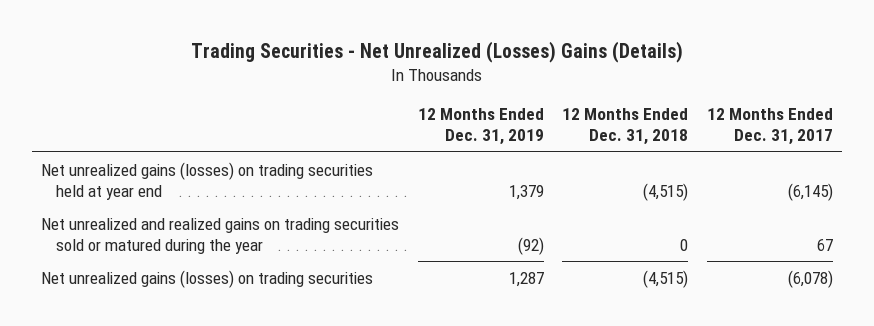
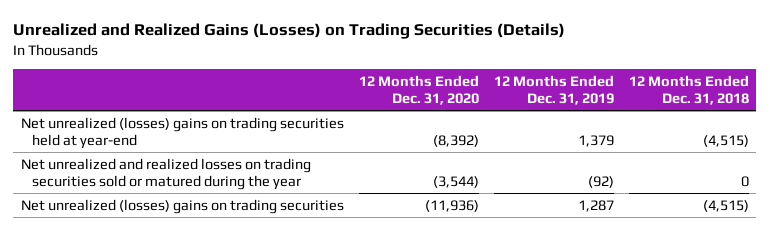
[190,40,683,63] Trading Securities - Net Unrealized (Losses) Gains (Details) -> [13,23,566,40] Unrealized and Realized Gains (Losses) on Trading Securities (Details)
[706,108,833,146] 12 Months Ended Dec. 31, 2017 -> none
none -> [358,74,479,105] 12 Months Ended Dec. 31, 2020
[41,161,374,200] Net unrealized gains (losses) on trading securities held at year end -> [20,116,344,149] Net unrealized (losses) gains on trading securities held at year-end
[41,217,400,254] Net unrealized and realized gains on trading securities sold or matured during the year -> [20,157,311,190] Net unrealized and realized losses on trading securities sold or matured during the year
[41,269,374,288] Net unrealized gains (losses) on trading securities -> [20,198,344,214] Net unrealized (losses) gains on trading securities

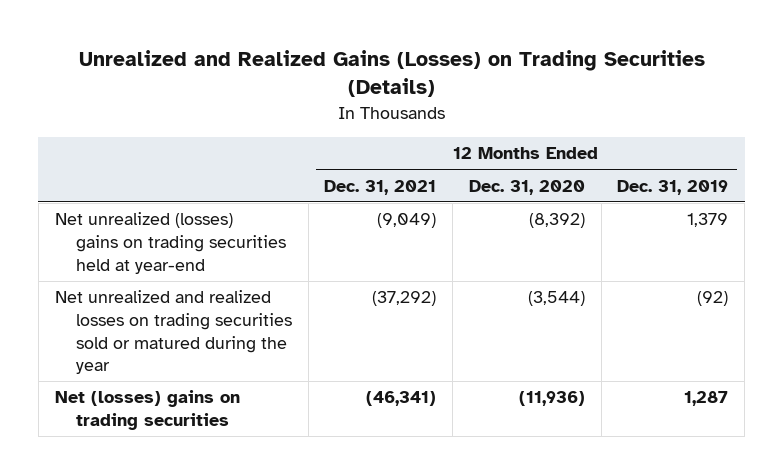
[628,74,749,105] 12 Months Ended Dec. 31, 2018 -> none
none -> [324,179,437,195] Dec. 31, 2021
[20,198,344,214] Net unrealized (losses) gains on trading securities -> [54,390,240,430] Net (losses) gains on trading securities

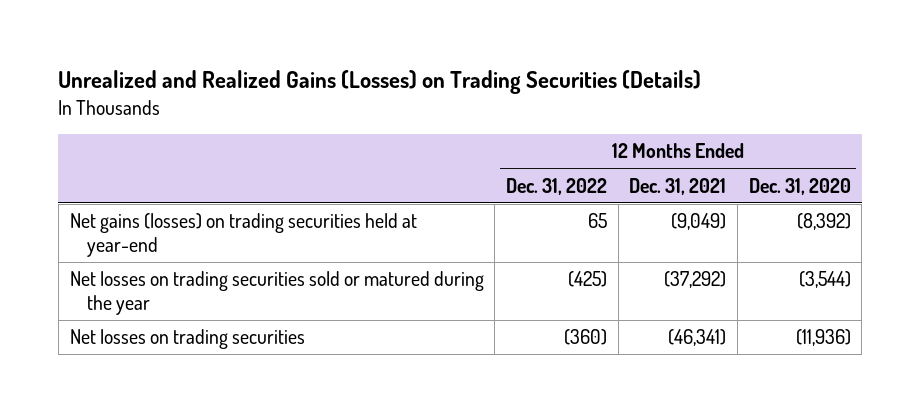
[617,179,729,195] Dec. 31, 2019 -> none
none -> [505,177,607,195] Dec. 31, 2022
[54,212,286,274] Net unrealized (losses) gains on trading securities held at year-end -> [69,213,417,257] Net gains (losses) on trading securities held at year-end
[54,290,292,375] Net unrealized and realized losses on trading securities sold or matured during the year -> [69,271,484,315] Net losses on trading securities sold or matured during the year
[54,390,240,430] Net (losses) gains on trading securities -> [69,329,305,350] Net losses on trading securities

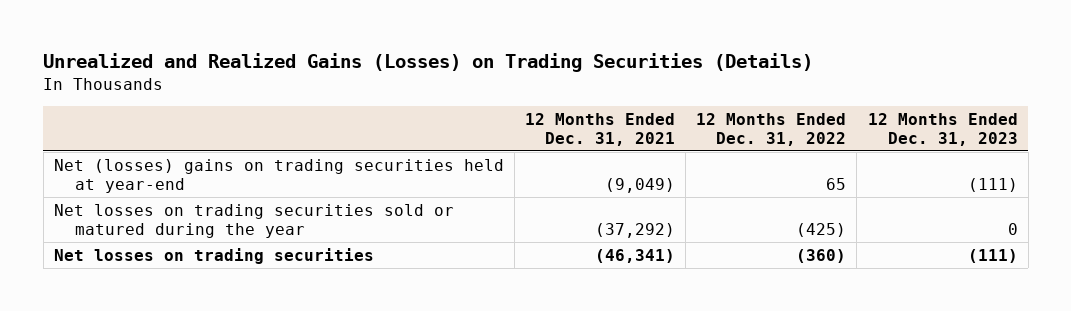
[748,177,851,195] Dec. 31, 2020 -> none
none -> [867,112,1018,146] 12 Months Ended Dec. 31, 2023
[69,213,417,257] Net gains (losses) on trading securities held at year-end -> [53,158,504,194] Net (losses) gains on trading securities held at year-end

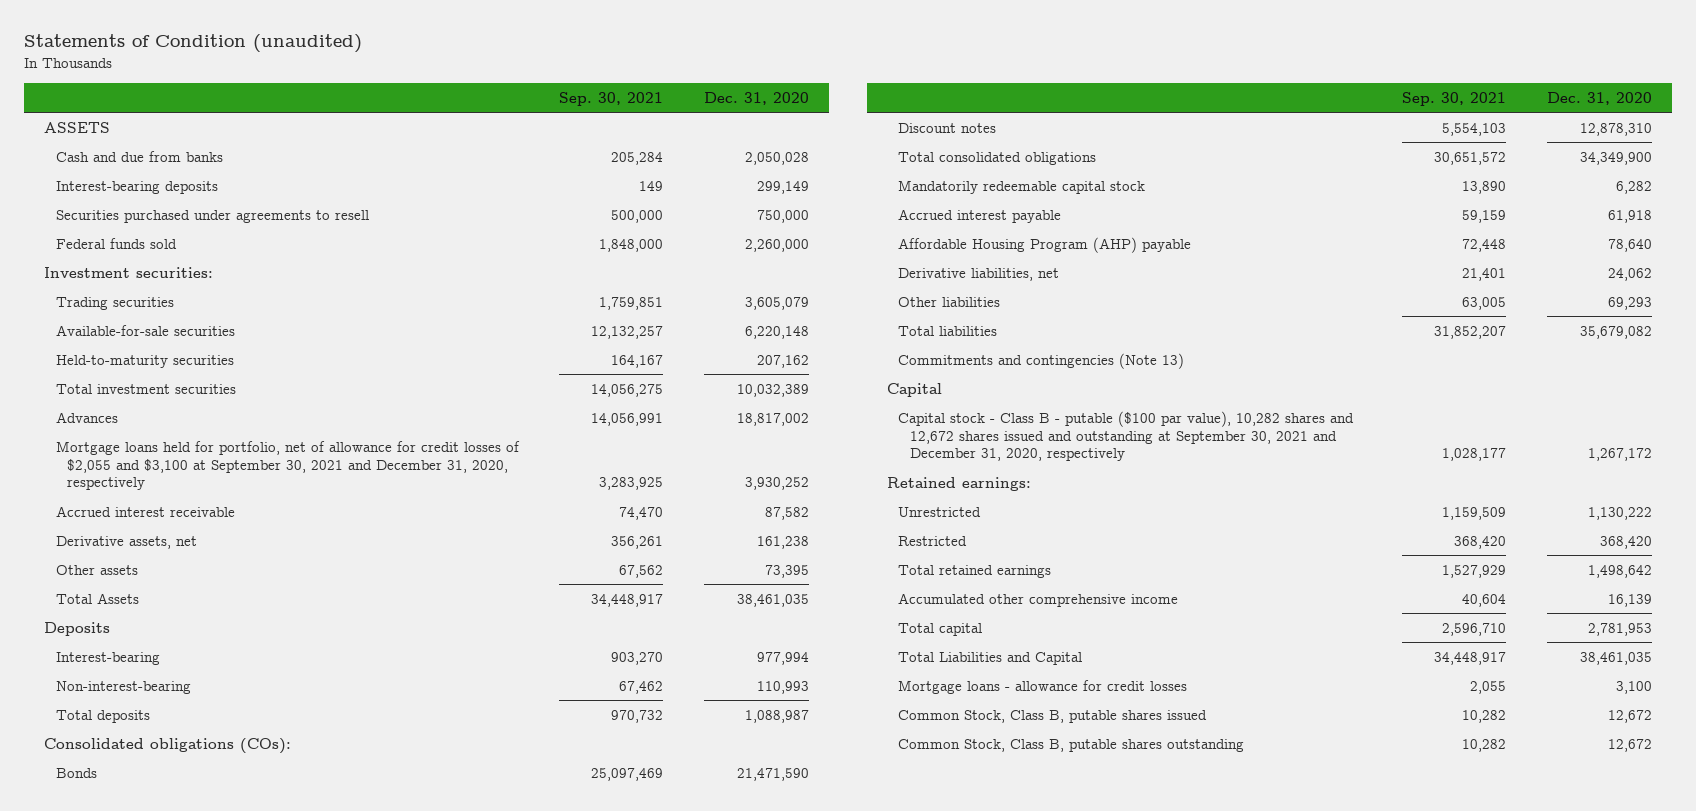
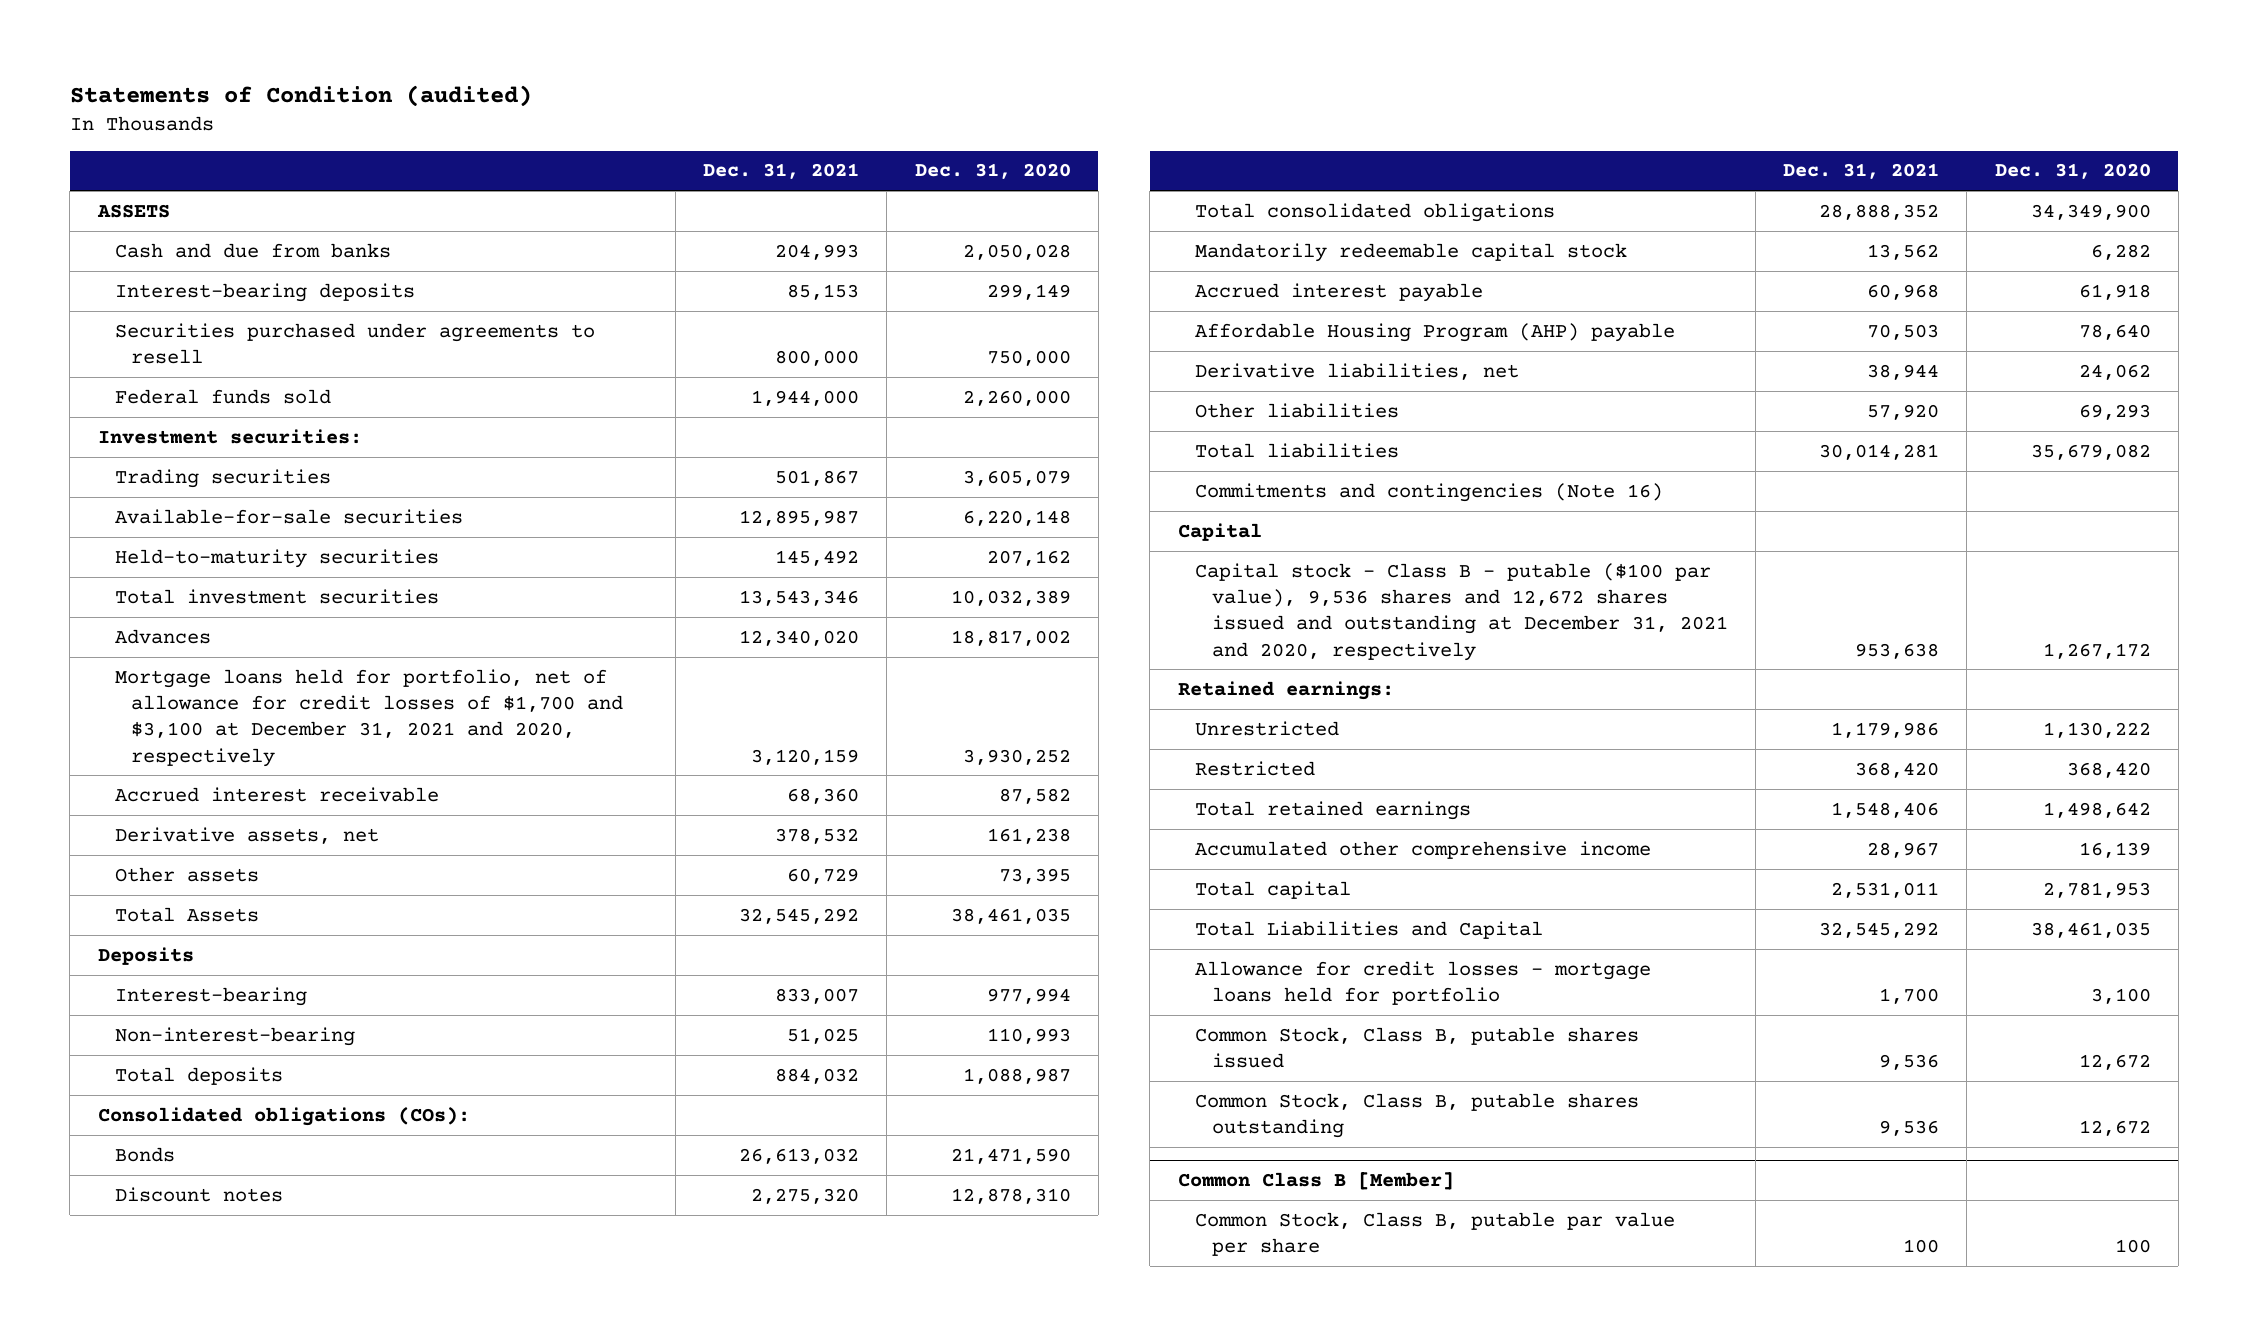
[24,34,363,54] Statements of Condition (unaudited) -> [69,85,532,108] Statements of Condition (audited)
[559,91,664,106] Sep. 30, 2021 -> none
none -> [703,163,860,180] Dec. 31, 2021
[55,440,520,491] Mortgage loans held for portfolio, net of allowance for credit losses of $2,055 and $3,100 at September 30, 2021 and December 31, 2020, respectively -> [114,668,624,767] Mortgage loans held for portfolio, net of allowance for credit losses of $1,700 and $3,100 at December 31, 2021 and 2020, respectively
[898,352,1185,369] Commitments and contingencies (Note 13) -> [1194,482,1663,502] Commitments and contingencies (Note 16)
[898,410,1355,462] Capital stock - Class B - putable ($100 par value), 10,282 shares and 12,672 shares issued and outstanding at September 30, 2021 and December 31, 2020, respectively -> [1194,562,1728,661] Capital stock - Class B - putable ($100 par value), 9,536 shares and 12,672 shares issued and outstanding at December 31, 2021 and 2020, respectively
[898,679,1188,694] Mortgage loans - allowance for credit losses -> [1194,960,1651,1006] Allowance for credit losses - mortgage loans held for portfolio
none -> [1177,1171,1454,1190] Common Class B [Member]
none -> [1194,1211,1675,1257] Common Stock, Class B, putable par value per share

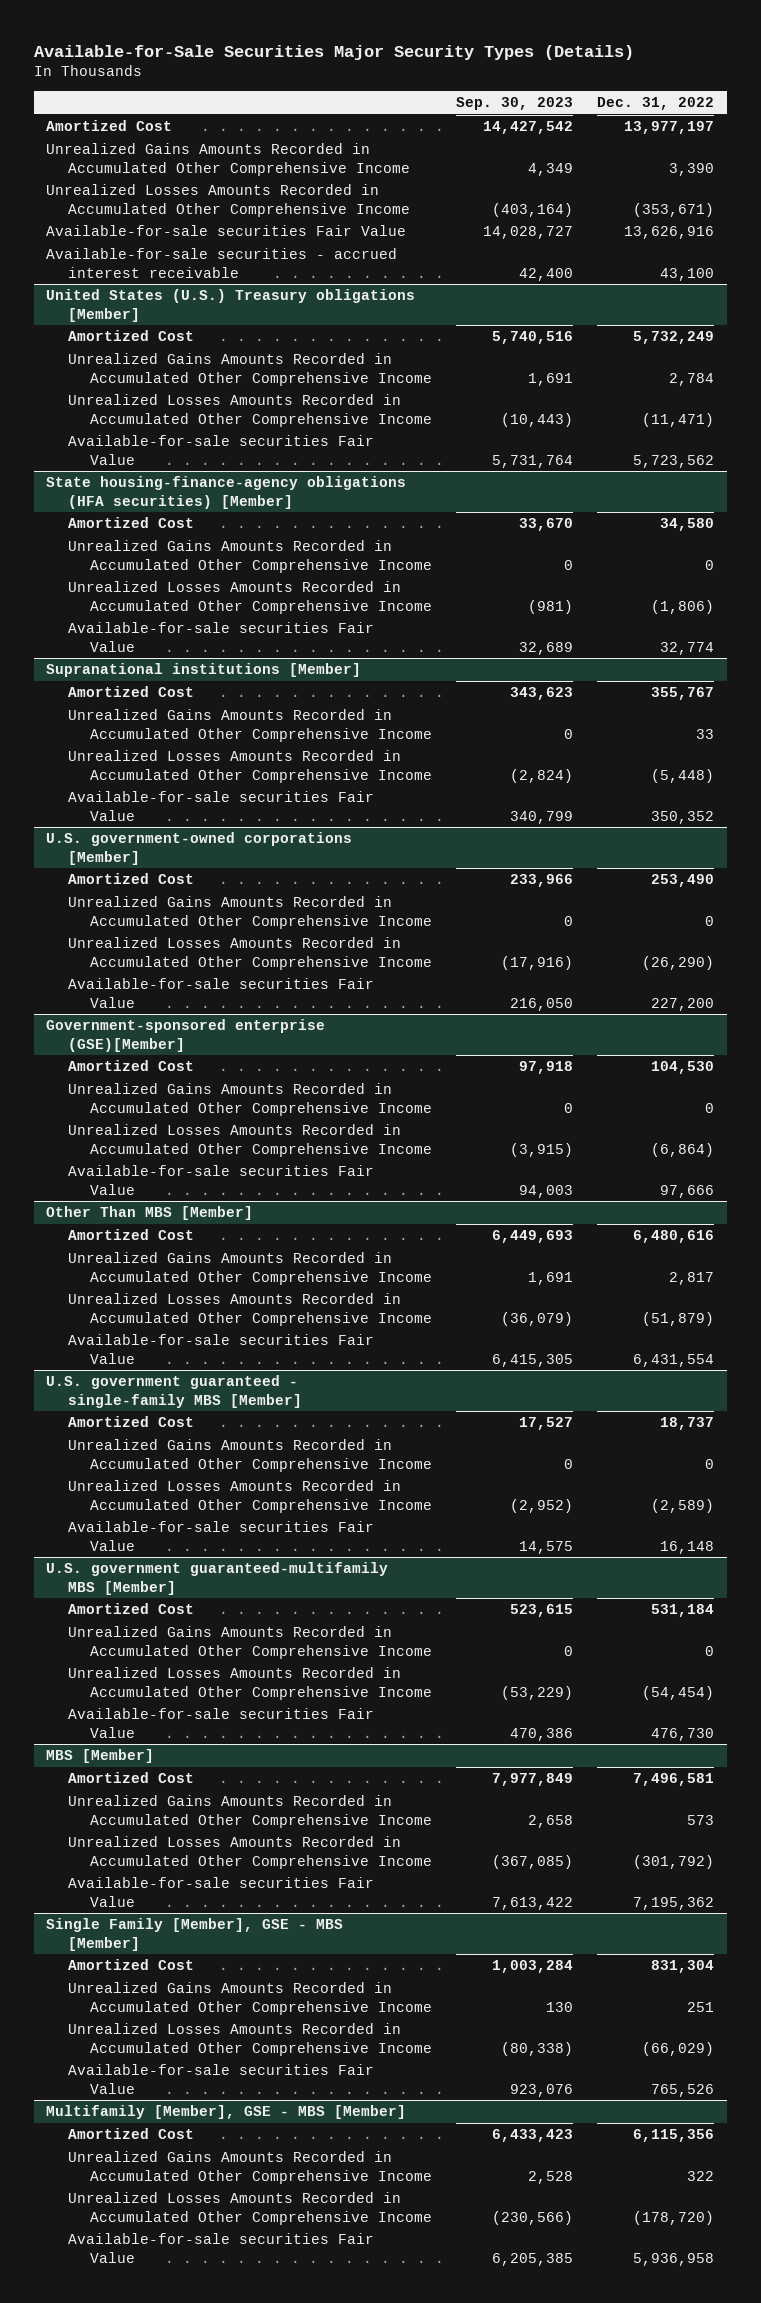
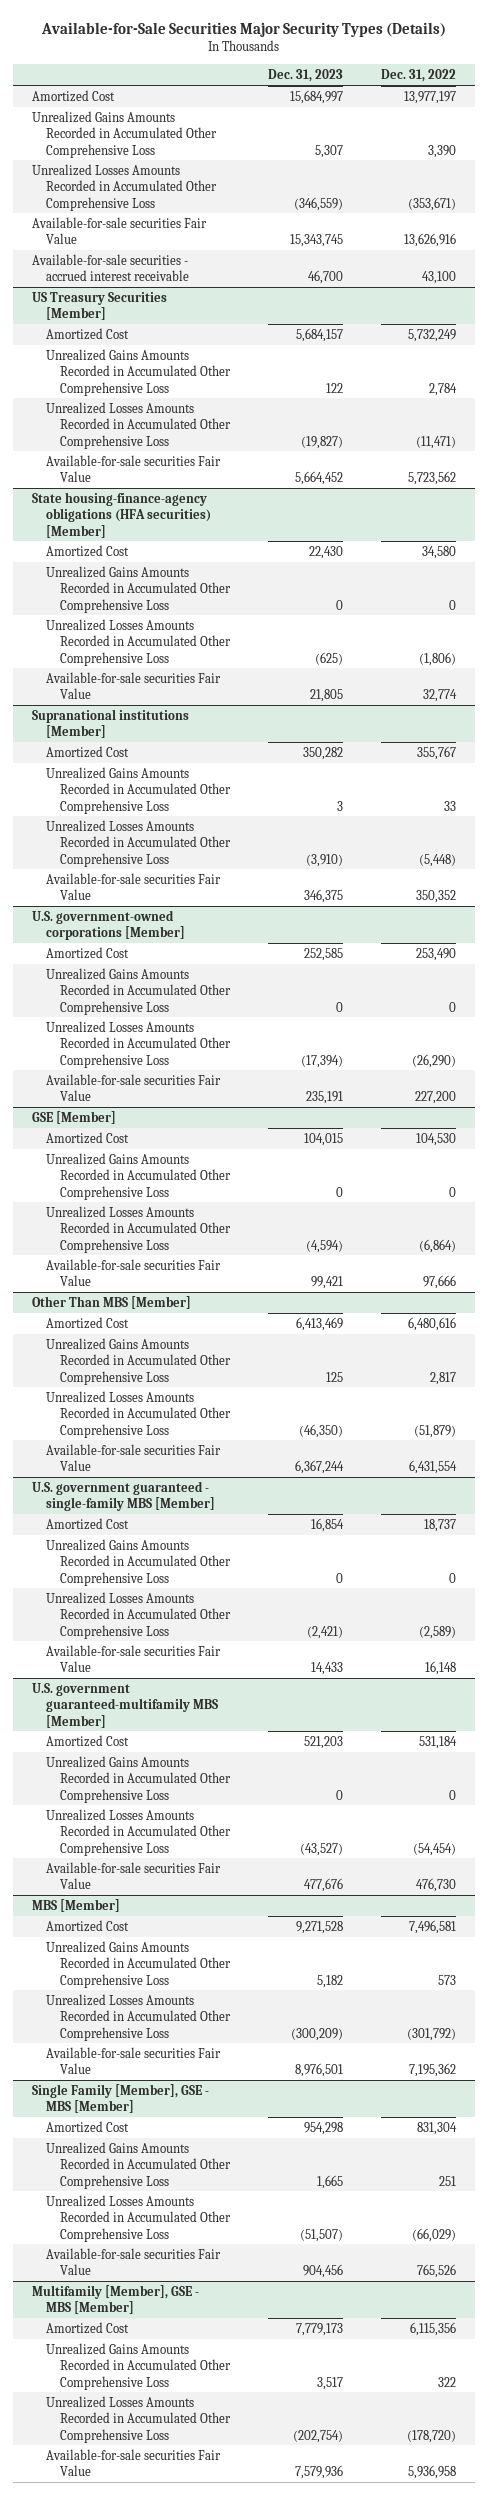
[455,97,573,111] Sep. 30, 2023 -> none
none -> [268,69,344,83] Dec. 31, 2023
[46,143,410,176] Unrealized Gains Amounts Recorded in Accumulated Other Comprehensive Income -> [32,110,218,158] Unrealized Gains Amounts Recorded in Accumulated Other Comprehensive Loss
[46,184,410,217] Unrealized Losses Amounts Recorded in Accumulated Other Comprehensive Income -> [32,163,218,211] Unrealized Losses Amounts Recorded in Accumulated Other Comprehensive Loss
[46,289,416,322] United States (U.S.) Treasury obligations [Member] -> [32,291,168,321] US Treasury Securities [Member]
[67,353,432,386] Unrealized Gains Amounts Recorded in Accumulated Other Comprehensive Income -> [46,348,232,396] Unrealized Gains Amounts Recorded in Accumulated Other Comprehensive Loss
[67,394,432,427] Unrealized Losses Amounts Recorded in Accumulated Other Comprehensive Income -> [46,401,232,449] Unrealized Losses Amounts Recorded in Accumulated Other Comprehensive Loss
[67,540,432,573] Unrealized Gains Amounts Recorded in Accumulated Other Comprehensive Income -> [46,565,232,613] Unrealized Gains Amounts Recorded in Accumulated Other Comprehensive Loss
[67,581,432,614] Unrealized Losses Amounts Recorded in Accumulated Other Comprehensive Income -> [46,618,232,666] Unrealized Losses Amounts Recorded in Accumulated Other Comprehensive Loss
[67,709,432,742] Unrealized Gains Amounts Recorded in Accumulated Other Comprehensive Income -> [46,766,232,814] Unrealized Gains Amounts Recorded in Accumulated Other Comprehensive Loss
[67,750,432,783] Unrealized Losses Amounts Recorded in Accumulated Other Comprehensive Income -> [46,819,232,867] Unrealized Losses Amounts Recorded in Accumulated Other Comprehensive Loss
[67,896,432,929] Unrealized Gains Amounts Recorded in Accumulated Other Comprehensive Income -> [46,967,232,1015] Unrealized Gains Amounts Recorded in Accumulated Other Comprehensive Loss
[67,937,432,970] Unrealized Losses Amounts Recorded in Accumulated Other Comprehensive Income -> [46,1020,232,1068] Unrealized Losses Amounts Recorded in Accumulated Other Comprehensive Loss
[46,1019,326,1052] Government-sponsored enterprise (GSE)[Member] -> [32,1110,117,1124] GSE [Member]
[67,1083,432,1116] Unrealized Gains Amounts Recorded in Accumulated Other Comprehensive Income -> [46,1152,232,1200] Unrealized Gains Amounts Recorded in Accumulated Other Comprehensive Loss
[67,1124,432,1157] Unrealized Losses Amounts Recorded in Accumulated Other Comprehensive Income -> [46,1205,232,1253] Unrealized Losses Amounts Recorded in Accumulated Other Comprehensive Loss
[67,1252,432,1285] Unrealized Gains Amounts Recorded in Accumulated Other Comprehensive Income -> [46,1337,232,1385] Unrealized Gains Amounts Recorded in Accumulated Other Comprehensive Loss
[67,1293,432,1326] Unrealized Losses Amounts Recorded in Accumulated Other Comprehensive Income -> [46,1390,232,1438] Unrealized Losses Amounts Recorded in Accumulated Other Comprehensive Loss
[67,1439,432,1472] Unrealized Gains Amounts Recorded in Accumulated Other Comprehensive Income -> [46,1538,232,1586] Unrealized Gains Amounts Recorded in Accumulated Other Comprehensive Loss
[67,1480,432,1513] Unrealized Losses Amounts Recorded in Accumulated Other Comprehensive Income -> [46,1591,232,1639] Unrealized Losses Amounts Recorded in Accumulated Other Comprehensive Loss
[67,1626,432,1659] Unrealized Gains Amounts Recorded in Accumulated Other Comprehensive Income -> [46,1755,232,1803] Unrealized Gains Amounts Recorded in Accumulated Other Comprehensive Loss
[67,1667,432,1700] Unrealized Losses Amounts Recorded in Accumulated Other Comprehensive Income -> [46,1808,232,1856] Unrealized Losses Amounts Recorded in Accumulated Other Comprehensive Loss
[67,1795,432,1828] Unrealized Gains Amounts Recorded in Accumulated Other Comprehensive Income -> [46,1940,232,1988] Unrealized Gains Amounts Recorded in Accumulated Other Comprehensive Loss
[67,1836,432,1869] Unrealized Losses Amounts Recorded in Accumulated Other Comprehensive Income -> [46,1993,232,2041] Unrealized Losses Amounts Recorded in Accumulated Other Comprehensive Loss
[67,1982,432,2015] Unrealized Gains Amounts Recorded in Accumulated Other Comprehensive Income -> [46,2141,232,2189] Unrealized Gains Amounts Recorded in Accumulated Other Comprehensive Loss
[67,2023,432,2056] Unrealized Losses Amounts Recorded in Accumulated Other Comprehensive Income -> [46,2194,232,2242] Unrealized Losses Amounts Recorded in Accumulated Other Comprehensive Loss
[67,2151,432,2184] Unrealized Gains Amounts Recorded in Accumulated Other Comprehensive Income -> [46,2342,232,2390] Unrealized Gains Amounts Recorded in Accumulated Other Comprehensive Loss
[67,2192,432,2225] Unrealized Losses Amounts Recorded in Accumulated Other Comprehensive Income -> [46,2395,232,2443] Unrealized Losses Amounts Recorded in Accumulated Other Comprehensive Loss

